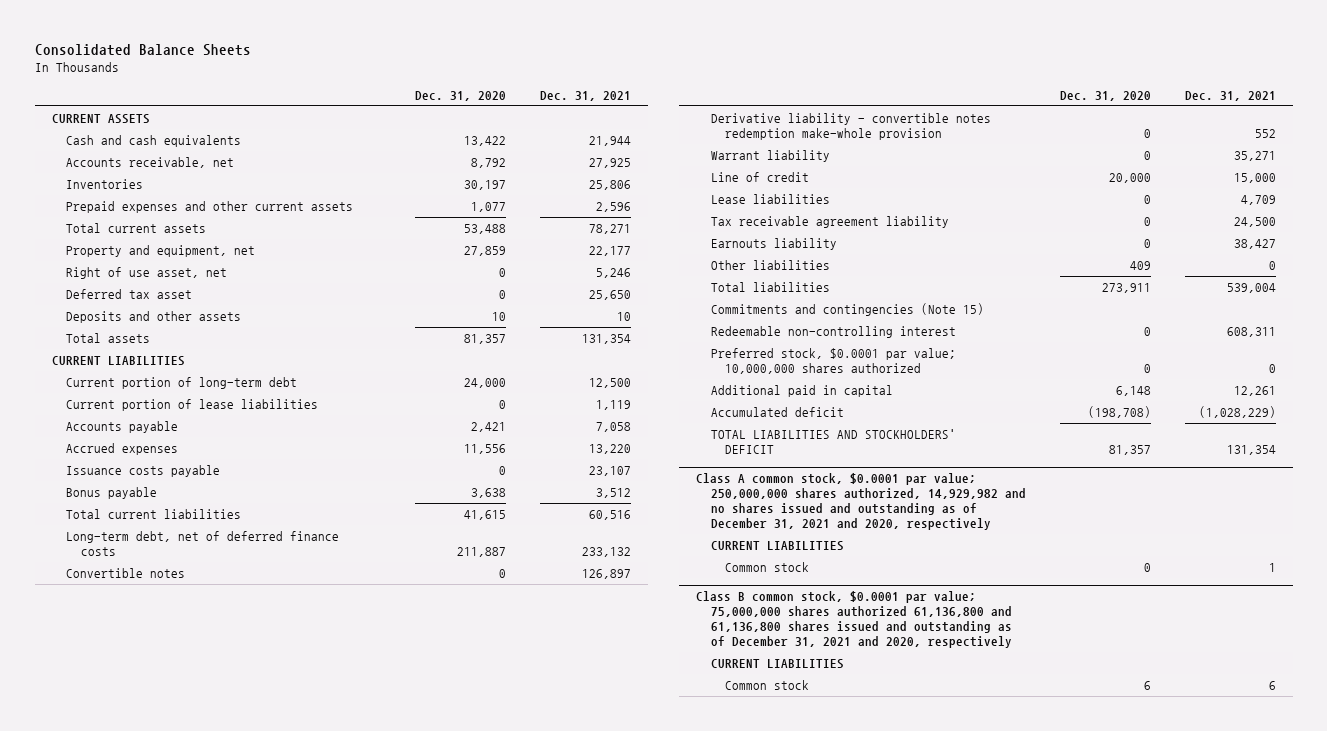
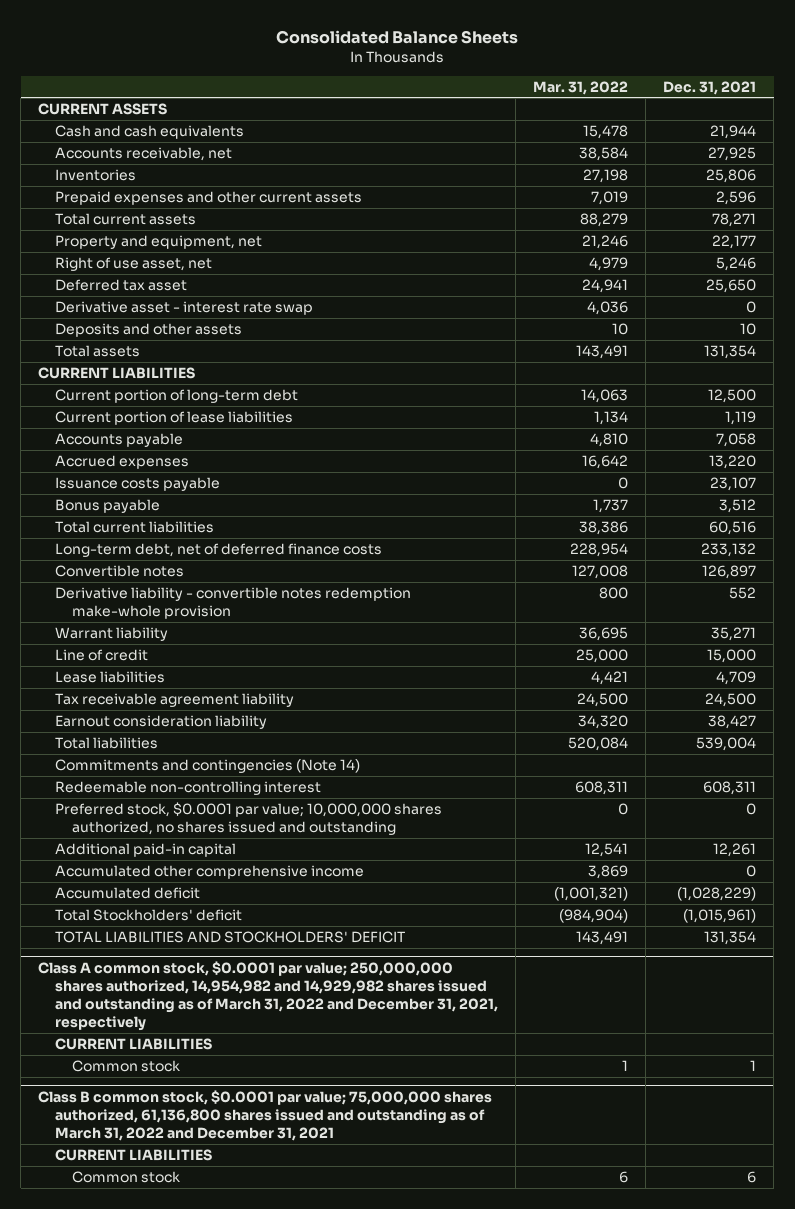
[415,90,507,101] Dec. 31, 2020 -> none
none -> [533,80,629,95] Mar. 31, 2022
none -> [55,301,314,316] Derivative asset - interest rate swap
[710,259,830,270] Other liabilities -> none
[710,237,837,250] Earnouts liability -> [55,715,268,730] Earnout consideration liability
[710,302,984,316] Commitments and contingencies (Note 15) -> [55,759,361,774] Commitments and contingencies (Note 14)
[710,347,956,374] Preferred stock, $0.0001 par value; 10,000,000 shares authorized -> [55,802,443,835] Preferred stock, $0.0001 par value; 10,000,000 shares authorized, no shares issued and outstanding
[710,384,893,397] Additional paid in capital -> [55,843,237,858] Additional paid-in capital
none -> [55,865,365,880] Accumulated other comprehensive income
none -> [55,909,243,922] Total Stockholders' deficit
[696,473,1026,531] Class A common stock, $0.0001 par value; 250,000,000 shares authorized, 14,929,982 and no shares issued and outstanding as of December 31, 2021 and 2020, respectively -> [38,960,499,1031] Class A common stock, $0.0001 par value; 250,000,000 shares authorized, 14,954,982 and 14,929,982 shares issued and outstanding as of March 31, 2022 and December 31, 2021, respectively
[696,591,1012,649] Class B common stock, $0.0001 par value; 75,000,000 shares authorized 61,136,800 and 61,136,800 shares issued and outstanding as of December 31, 2021 and 2020, respectively -> [38,1089,493,1141] Class B common stock, $0.0001 par value; 75,000,000 shares authorized, 61,136,800 shares issued and outstanding as of March 31, 2022 and December 31, 2021

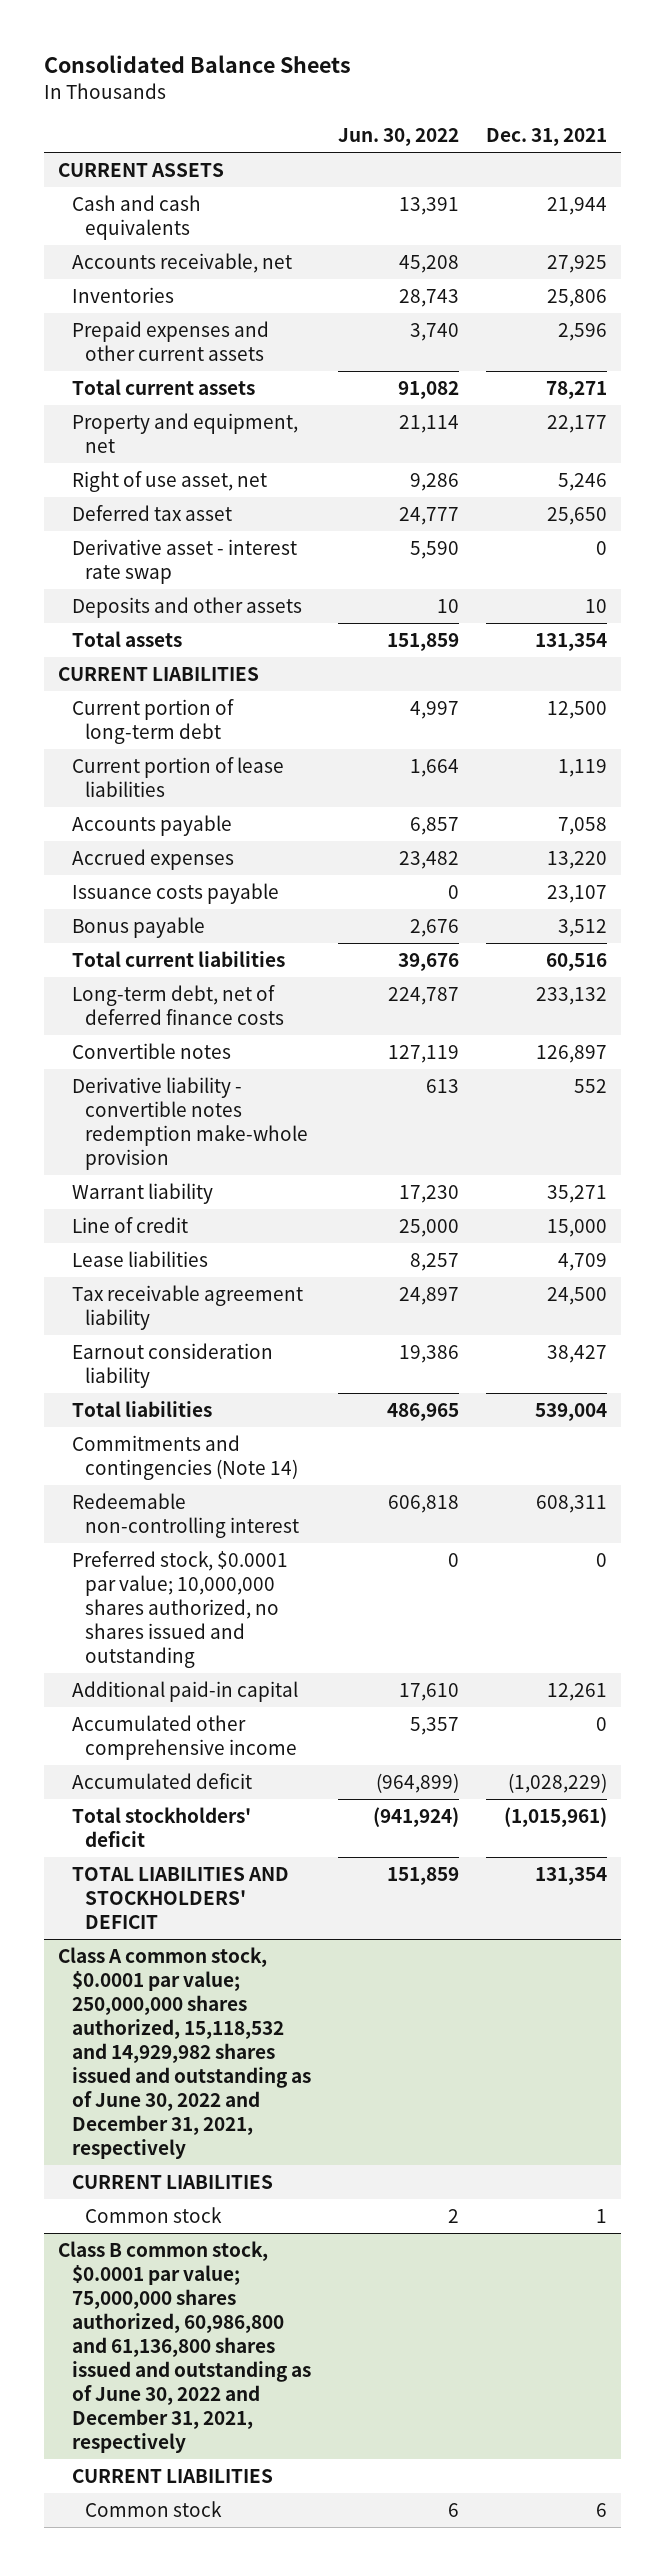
[533,80,629,95] Mar. 31, 2022 -> none
none -> [338,127,460,146] Jun. 30, 2022
[55,909,243,922] Total Stockholders' deficit -> [71,1807,251,1848] Total stockholders' deficit
[38,960,499,1031] Class A common stock, $0.0001 par value; 250,000,000 shares authorized, 14,954,982 and 14,929,982 shares issued and outstanding as of March 31, 2022 and December 31, 2021, respectively -> [57,1947,311,2159] Class A common stock, $0.0001 par value; 250,000,000 shares authorized, 15,118,532 and 14,929,982 shares issued and outstanding as of June 30, 2022 and December 31, 2021, respectively
[38,1089,493,1141] Class B common stock, $0.0001 par value; 75,000,000 shares authorized, 61,136,800 shares issued and outstanding as of March 31, 2022 and December 31, 2021 -> [57,2241,311,2453] Class B common stock, $0.0001 par value; 75,000,000 shares authorized, 60,986,800 and 61,136,800 shares issued and outstanding as of June 30, 2022 and December 31, 2021, respectively

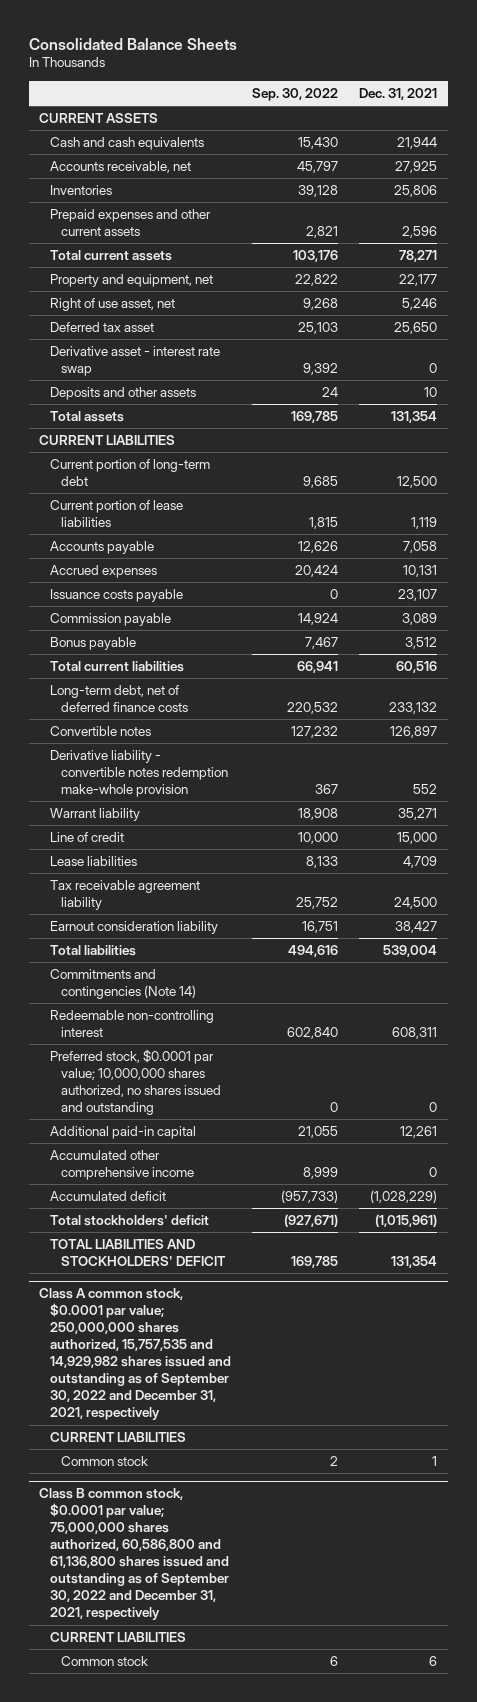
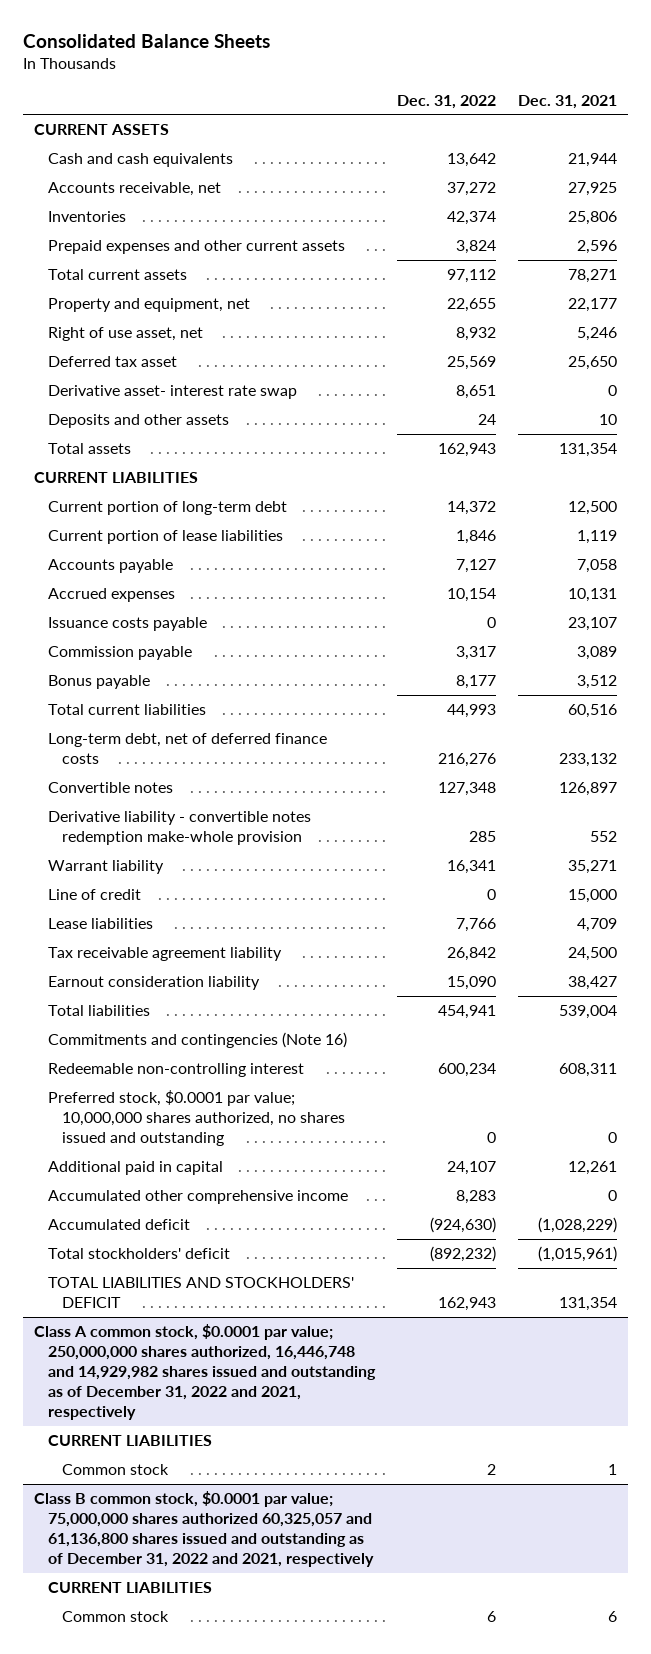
[252,87,339,101] Sep. 30, 2022 -> none
none -> [397,94,497,109] Dec. 31, 2022
[50,345,221,376] Derivative asset - interest rate swap -> [48,385,298,400] Derivative asset- interest rate swap
[50,968,197,999] Commitments and contingencies (Note 14) -> [48,1032,348,1049] Commitments and contingencies (Note 16)
[50,1125,197,1139] Additional paid-in capital -> [48,1161,224,1176] Additional paid in capital
[39,1288,232,1421] Class A common stock, $0.0001 par value; 250,000,000 shares authorized, 15,757,535 and 14,929,982 shares issued and outstanding as of September 30, 2022 and December 31, 2021, respectively -> [33,1324,377,1421] Class A common stock, $0.0001 par value; 250,000,000 shares authorized, 16,446,748 and 14,929,982 shares issued and outstanding as of December 31, 2022 and 2021, respectively
[39,1488,230,1621] Class B common stock, $0.0001 par value; 75,000,000 shares authorized, 60,586,800 and 61,136,800 shares issued and outstanding as of September 30, 2022 and December 31, 2021, respectively -> [33,1491,375,1568] Class B common stock, $0.0001 par value; 75,000,000 shares authorized 60,325,057 and 61,136,800 shares issued and outstanding as of December 31, 2022 and 2021, respectively

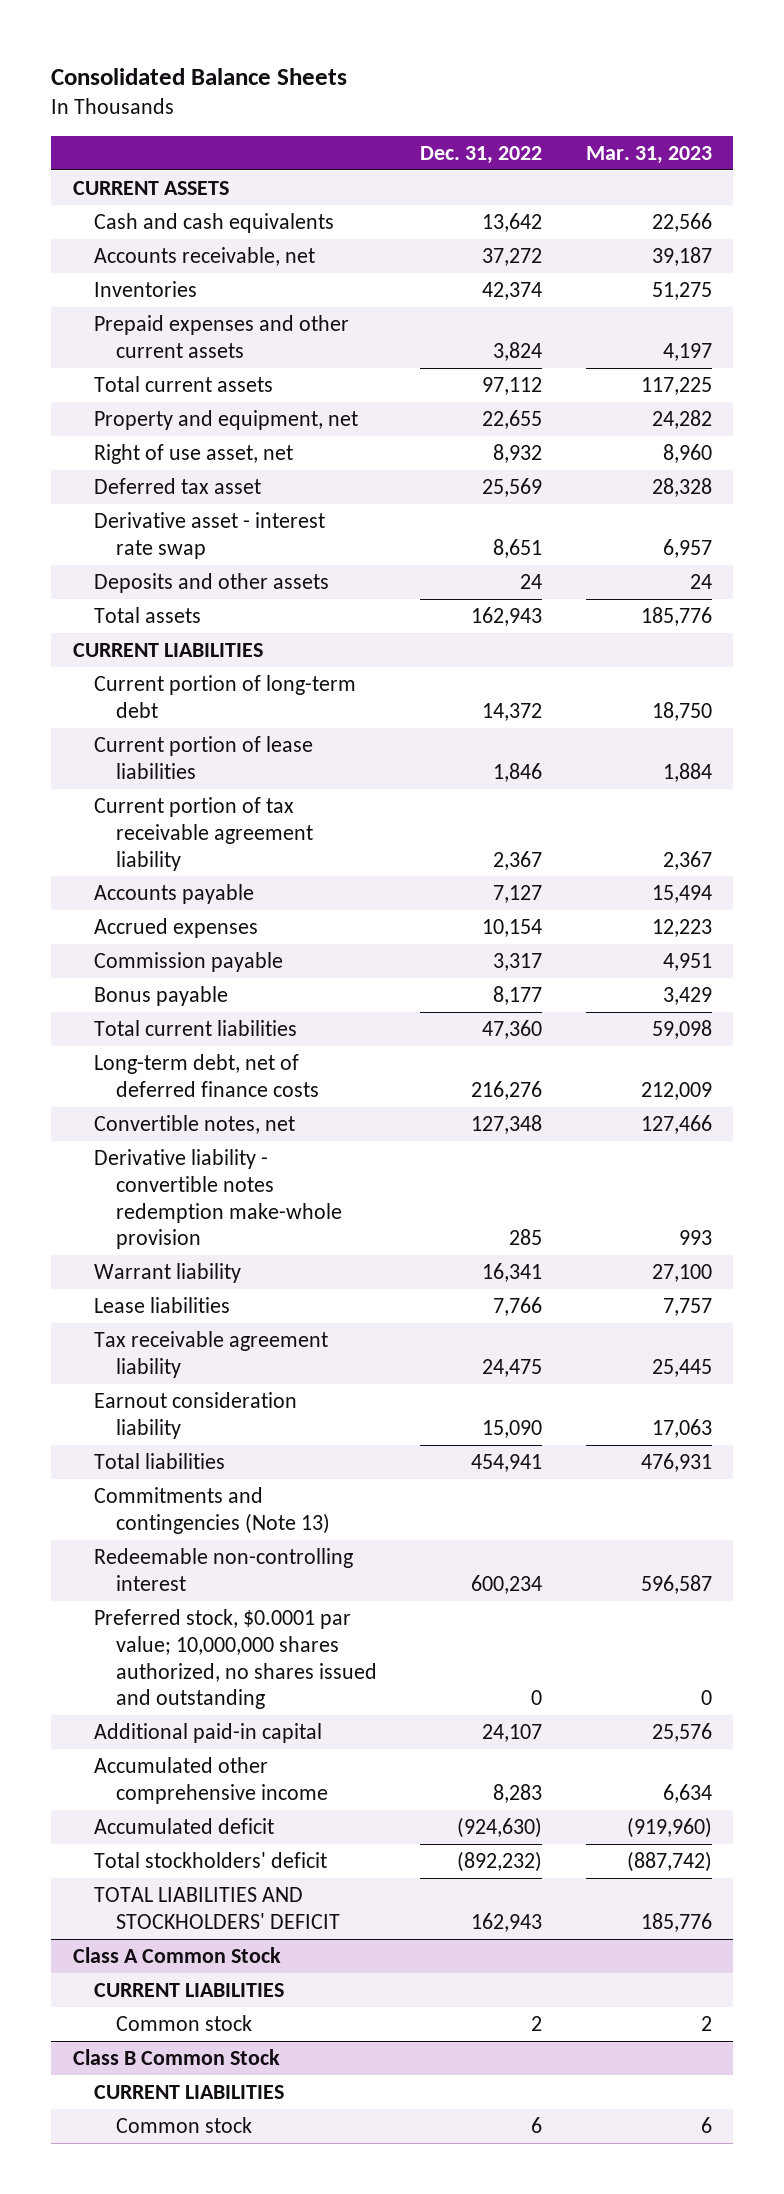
[518,94,618,109] Dec. 31, 2021 -> none
none -> [585,145,712,164] Mar. 31, 2023
[48,385,298,400] Derivative asset- interest rate swap -> [94,511,326,559] Derivative asset - interest rate swap
none -> [94,796,313,871] Current portion of tax receivable agreement liability
[48,617,208,632] Issuance costs payable -> none
[447,704,497,719] 44,993 -> [482,1019,543,1039] 47,360
[48,782,174,794] Convertible notes -> [94,1114,296,1134] Convertible notes, net
[48,889,142,901] Line of credit -> none
[447,947,497,962] 26,842 -> [482,1358,543,1377] 24,475
[48,1032,348,1049] Commitments and contingencies (Note 16) -> [94,1486,330,1534] Commitments and contingencies (Note 13)
[48,1161,224,1176] Additional paid in capital -> [94,1722,323,1743] Additional paid-in capital
[33,1324,377,1421] Class A common stock, $0.0001 par value; 250,000,000 shares authorized, 16,446,748 and 14,929,982 shares issued and outstanding as of December 31, 2022 and 2021, respectively -> [72,1946,281,1963] Class A Common Stock
[33,1491,375,1568] Class B common stock, $0.0001 par value; 75,000,000 shares authorized 60,325,057 and 61,136,800 shares issued and outstanding as of December 31, 2022 and 2021, respectively -> [72,2048,280,2065] Class B Common Stock

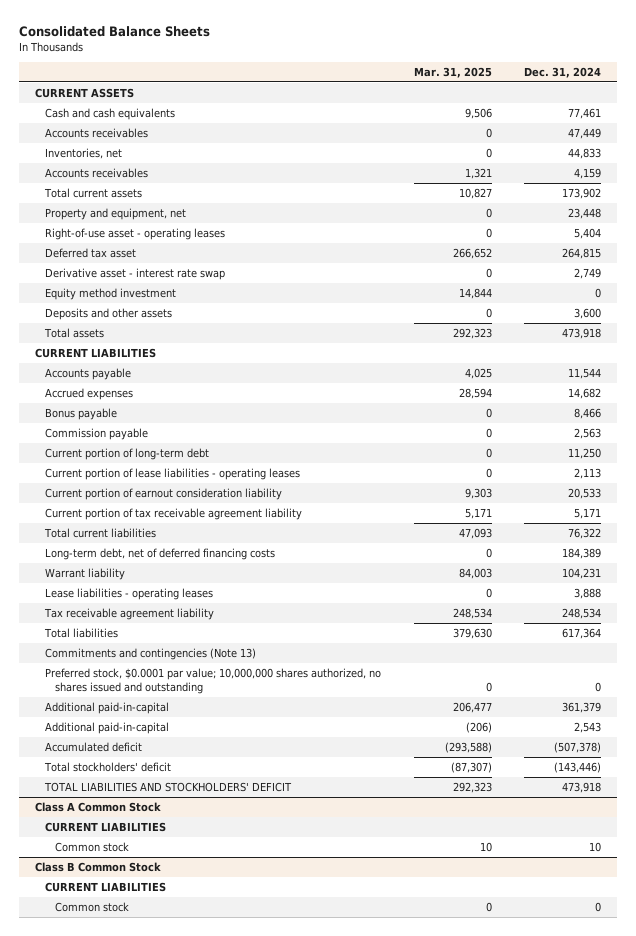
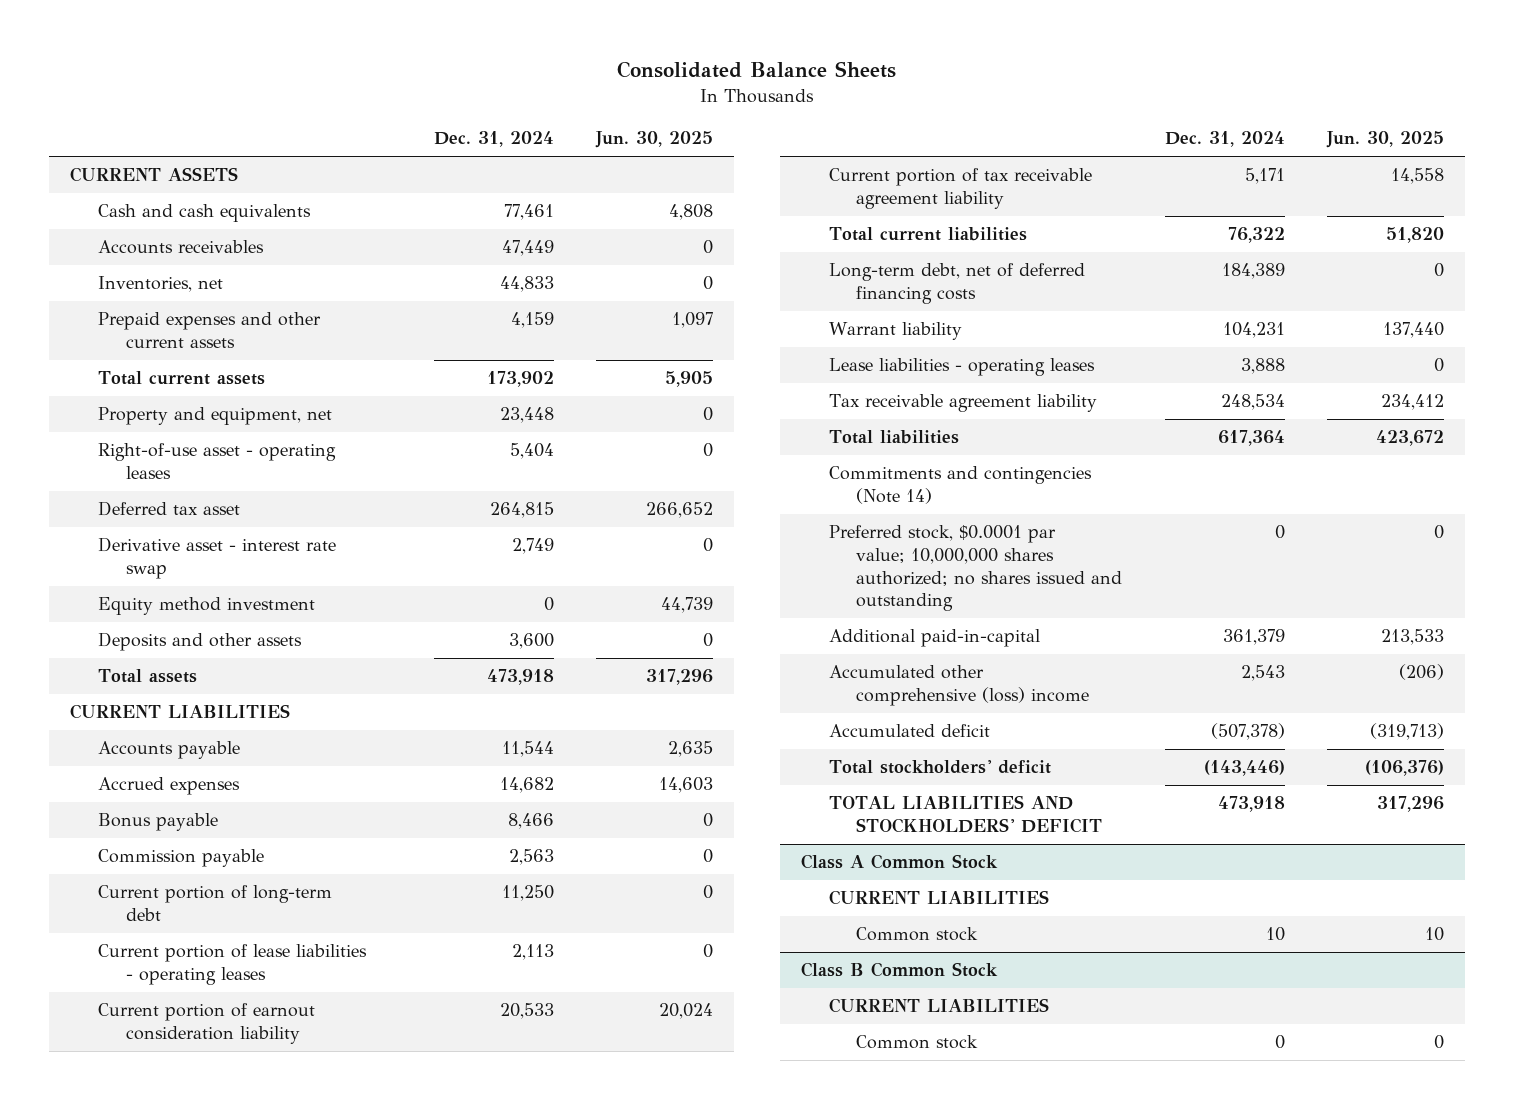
[413,66,492,78] Mar. 31, 2025 -> none
none -> [595,131,714,149] Jun. 30, 2025
[45,167,149,178] Accounts receivables -> [97,312,321,349] Prepaid expenses and other current assets
[45,647,257,660] Commitments and contingencies (Note 13) -> [828,466,1092,505] Commitments and contingencies (Note 14)
[45,667,382,694] Preferred stock, $0.0001 par value; 10,000,000 shares authorized, no shares issued and outstanding -> [828,525,1123,612] Preferred stock, $0.0001 par value; 10,000,000 shares authorized; no shares issued and outstanding
[45,721,170,734] Additional paid-in-capital -> [828,665,1090,707] Accumulated other comprehensive (loss) income

